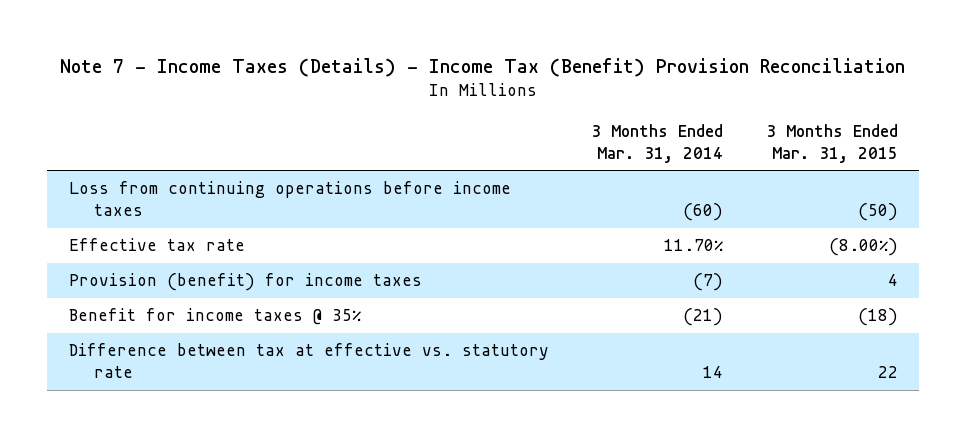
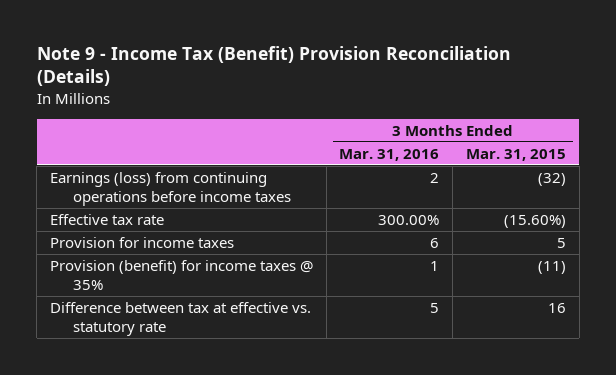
[60,58,906,78] Note 7 - Income Taxes (Details) - Income Tax (Benefit) Provision Reconciliation -> [36,45,511,87] Note 9 - Income Tax (Benefit) Provision Reconciliation (Details)
[591,123,724,163] 3 Months Ended Mar. 31, 2014 -> none
none -> [339,148,440,161] Mar. 31, 2016
[68,181,511,217] Loss from continuing operations before income taxes -> [49,171,292,206] Earnings (loss) from continuing operations before income taxes
[857,203,898,222] (50) -> [538,172,567,186] (32)
[828,238,898,257] (8.00%) -> [504,214,567,228] (15.60%)
[68,273,422,292] Provision (benefit) for income taxes -> [49,236,234,248] Provision for income taxes
[887,274,898,287] 4 -> [557,237,567,248] 5
[68,308,361,326] Benefit for income taxes @ 35% -> [49,259,313,290] Provision (benefit) for income taxes @ 35%
[857,308,898,327] (18) -> [538,260,567,274] (11)
[877,366,898,379] 22 -> [548,302,567,313] 16

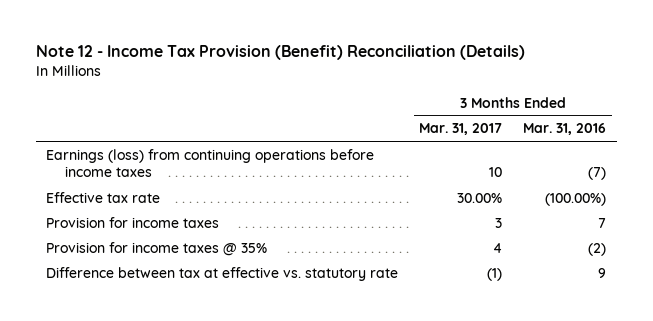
[36,45,511,87] Note 9 - Income Tax (Benefit) Provision Reconciliation (Details) -> [35,45,525,61] Note 12 - Income Tax Provision (Benefit) Reconciliation (Details)
[466,148,567,161] Mar. 31, 2015 -> none
none -> [419,123,503,136] Mar. 31, 2017
[430,172,440,183] 2 -> [588,166,607,180] (7)
[378,214,440,225] 300.00% -> [545,192,607,206] (100.00%)
[430,237,440,248] 6 -> [598,217,607,228] 7
[49,259,313,290] Provision (benefit) for income taxes @ 35% -> [46,241,268,256] Provision for income taxes @ 35%
[430,260,440,271] 1 -> [588,242,607,256] (2)
[430,302,440,313] 5 -> [598,267,607,278] 9

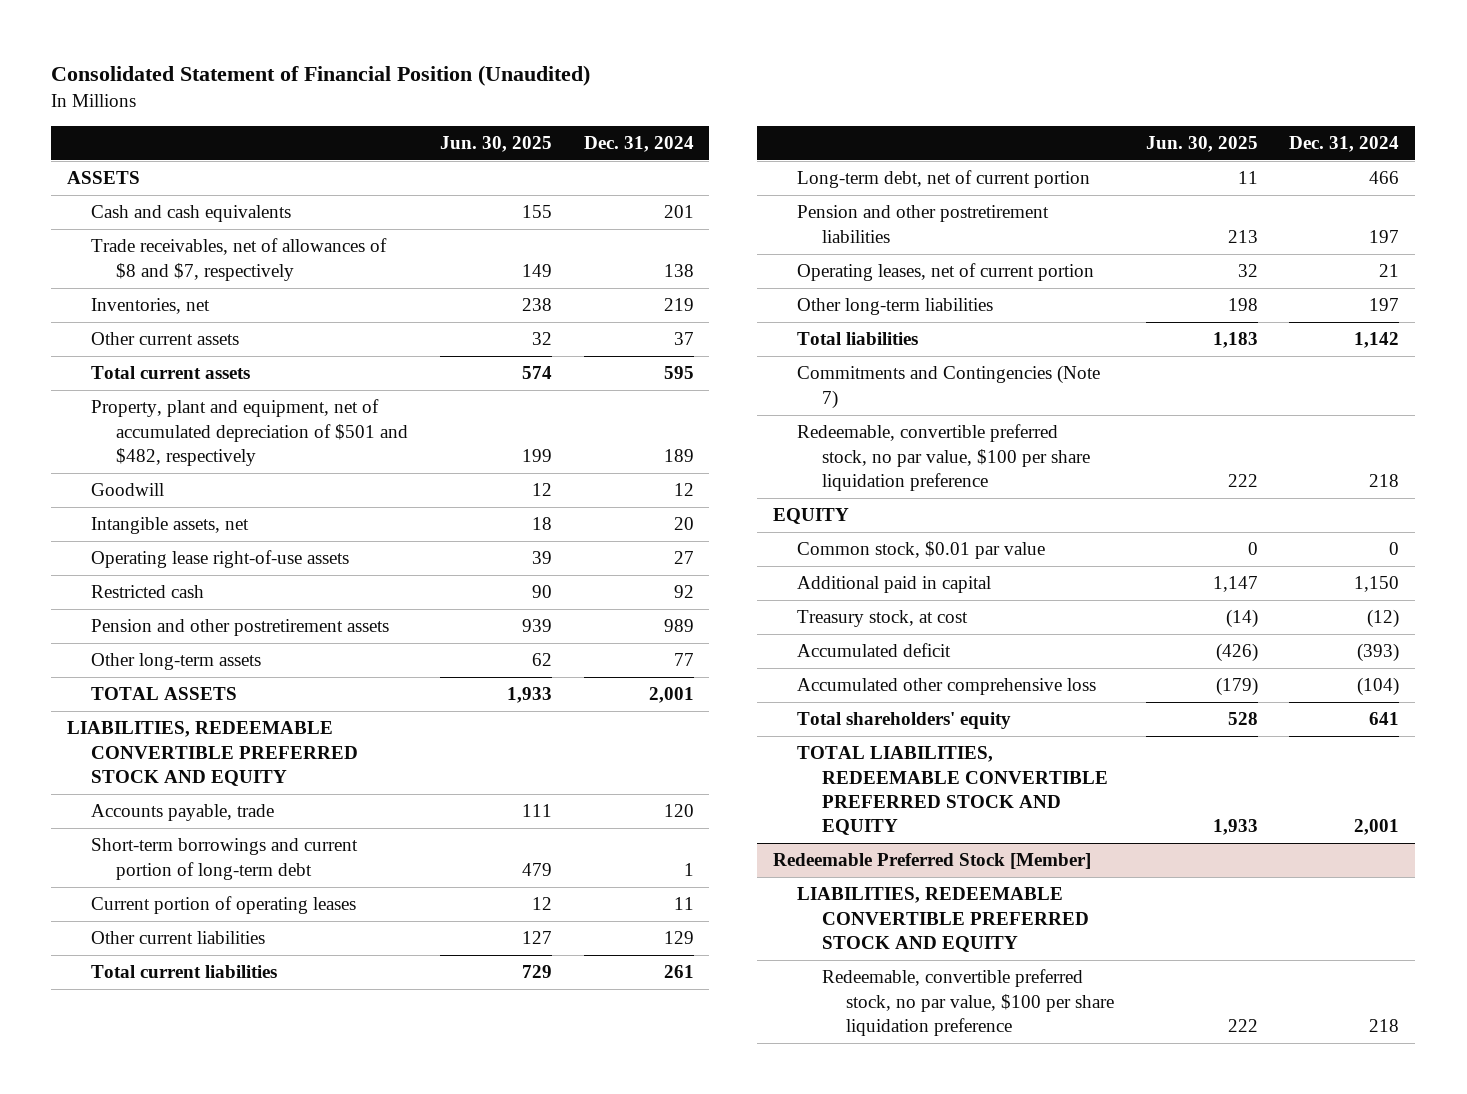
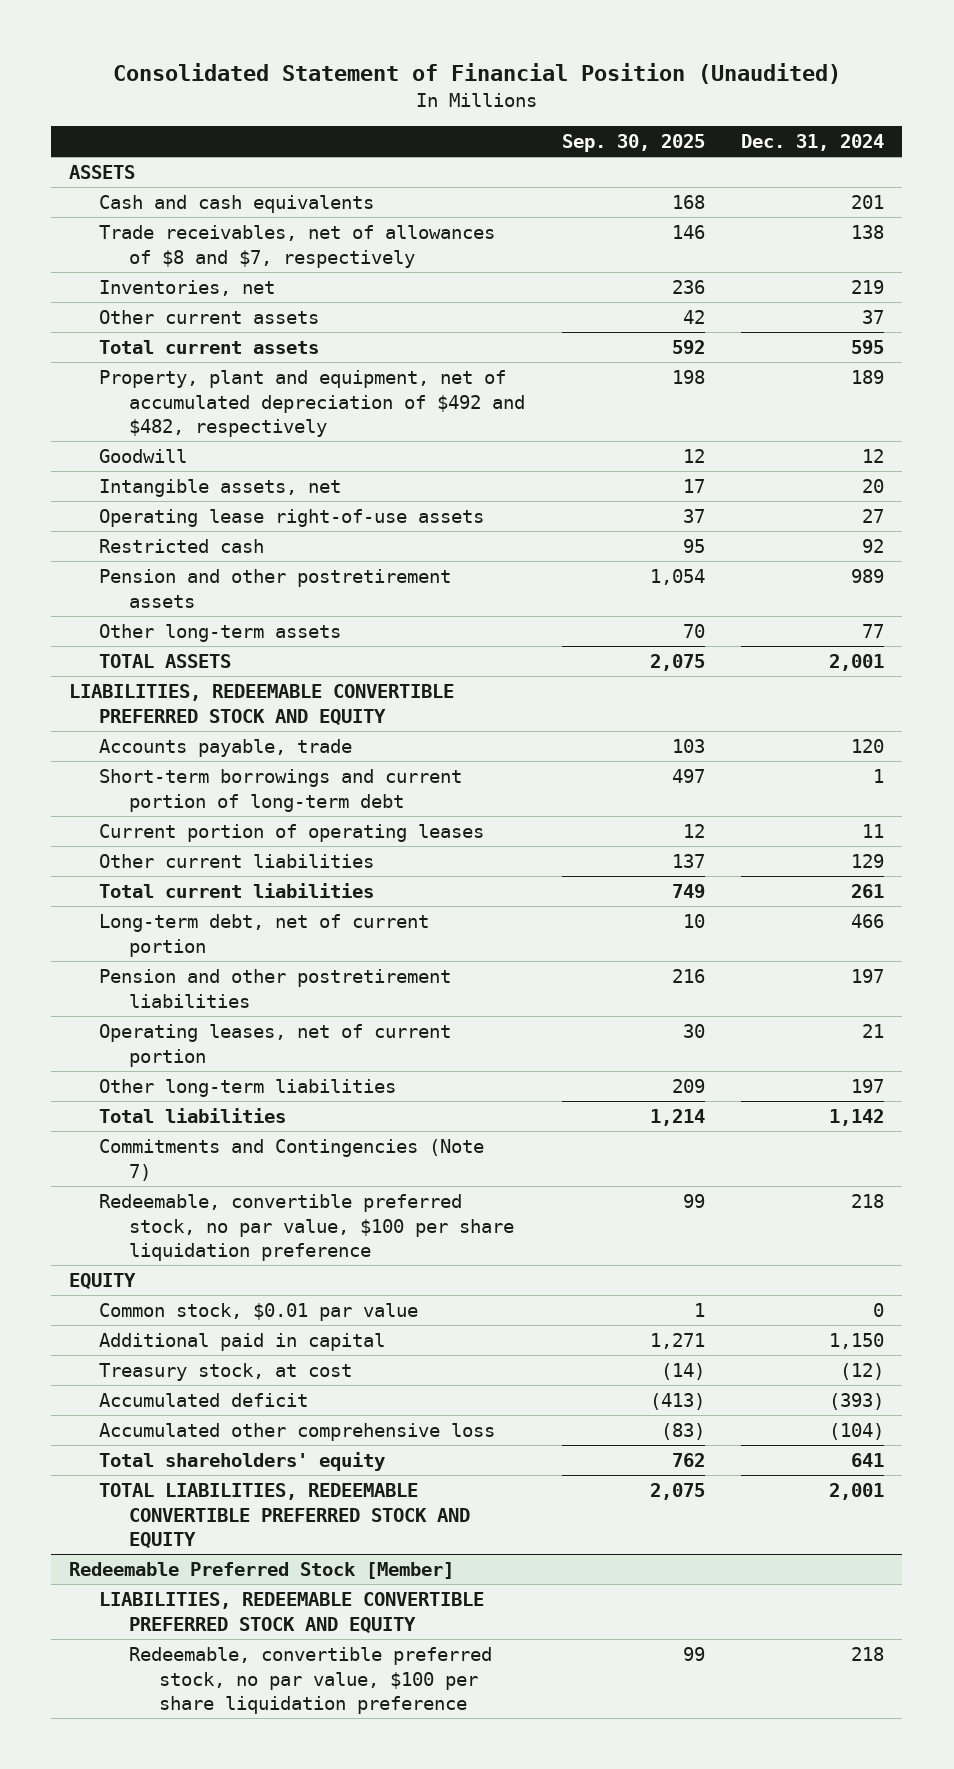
[439,136,552,153] Jun. 30, 2025 -> none
none -> [561,134,705,153] Sep. 30, 2025
[91,399,408,467] Property, plant and equipment, net of accumulated depreciation of $501 and $482, respectively -> [99,369,526,438] Property, plant and equipment, net of accumulated depreciation of $492 and $482, respectively

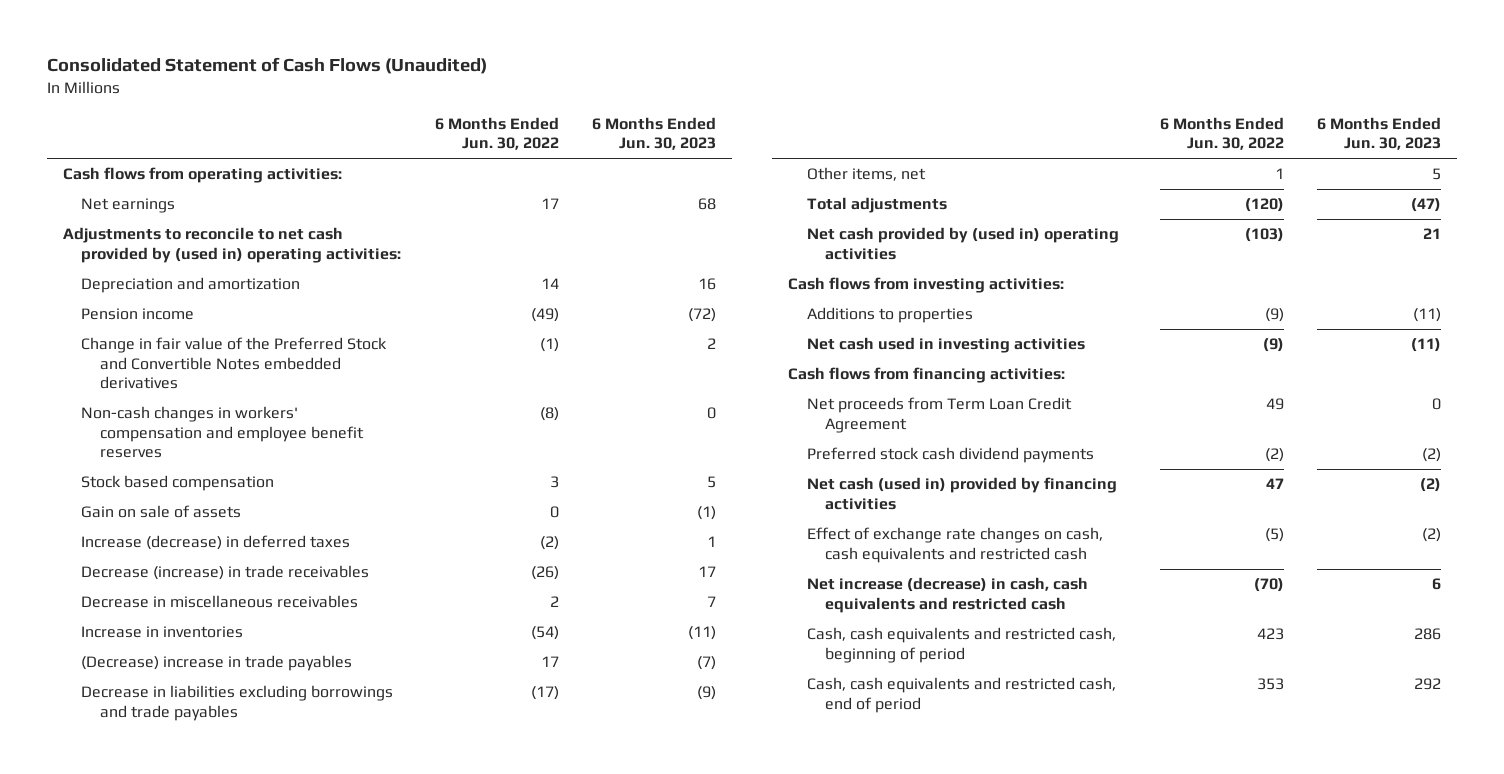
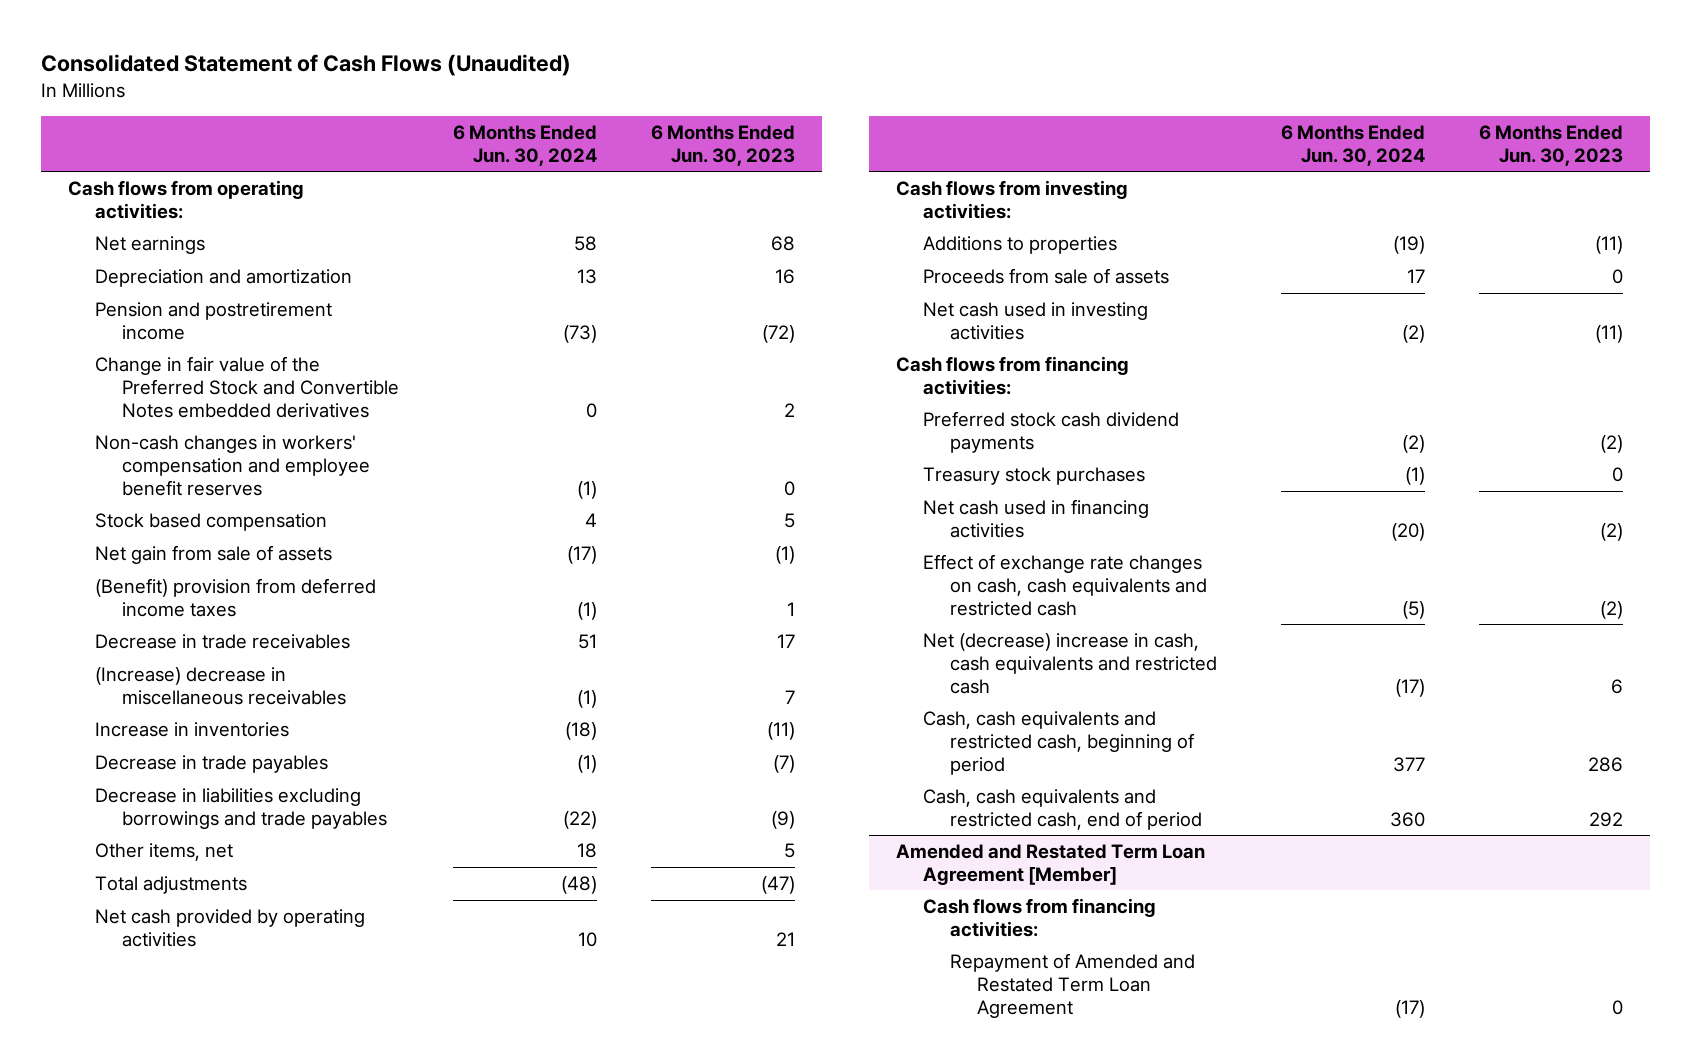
[434,117,559,151] 6 Months Ended Jun. 30, 2022 -> none
none -> [452,124,597,166] 6 Months Ended Jun. 30, 2024
[63,227,402,263] Adjustments to reconcile to net cash provided by (used in) operating activities: -> none
[81,308,195,321] Pension income -> [95,302,333,340] Pension and postretirement income
[81,505,242,519] Gain on sale of assets -> [95,545,333,565] Net gain from sale of assets
[81,535,351,551] Increase (decrease) in deferred taxes -> [95,578,377,617] (Benefit) provision from deferred income taxes
[81,565,370,581] Decrease (increase) in trade receivables -> [95,634,351,650] Decrease in trade receivables
[81,595,359,609] Decrease in miscellaneous receivables -> [95,667,347,705] (Increase) decrease in miscellaneous receivables
[81,655,353,672] (Decrease) increase in trade payables -> [95,755,329,774] Decrease in trade payables
[806,227,1119,260] Net cash provided by (used in) operating activities -> [95,909,366,947] Net cash provided by operating activities
none -> [923,268,1170,285] Proceeds from sale of assets
[806,397,1072,433] Net proceeds from Term Loan Credit Agreement -> none
none -> [923,467,1146,486] Treasury stock purchases
[806,477,1117,510] Net cash (used in) provided by financing activities -> [923,499,1150,538] Net cash used in financing activities
[806,577,1088,613] Net increase (decrease) in cash, cash equivalents and restricted cash -> [923,633,1217,694] Net (decrease) increase in cash, cash equivalents and restricted cash
none -> [896,844,1206,885] Amended and Restated Term Loan Agreement [Member]
none -> [923,898,1157,937] Cash flows from financing activities:
none -> [949,953,1195,1018] Repayment of Amended and Restated Term Loan Agreement

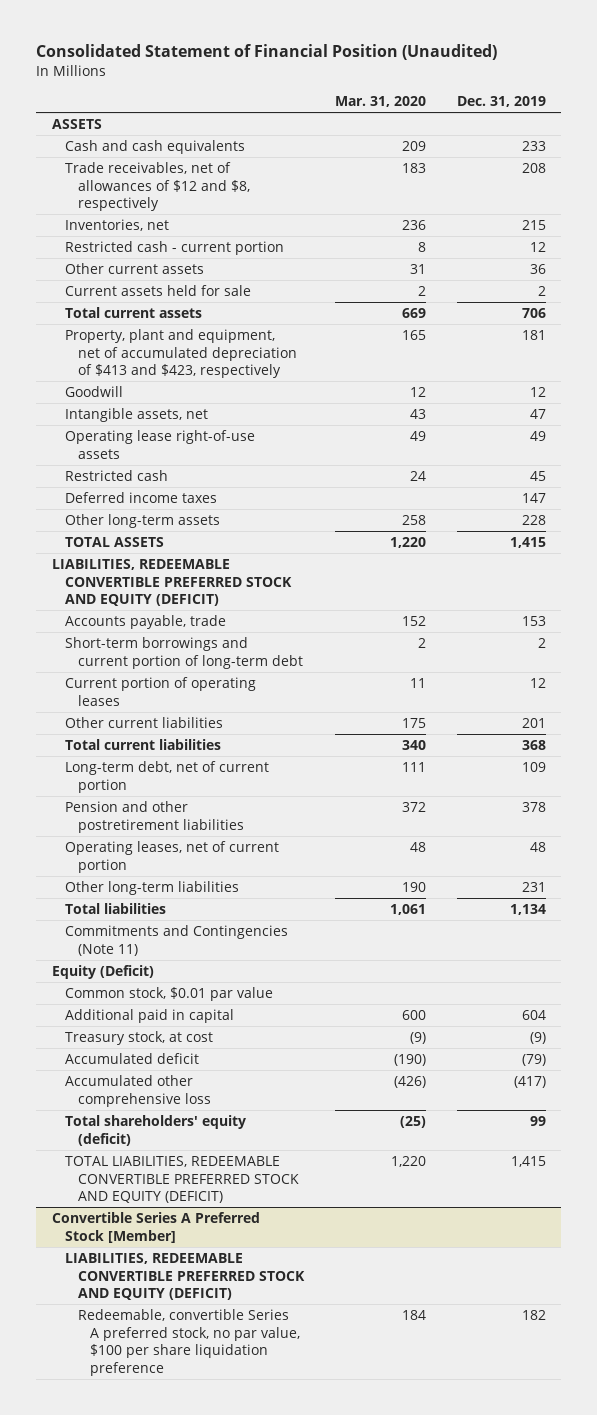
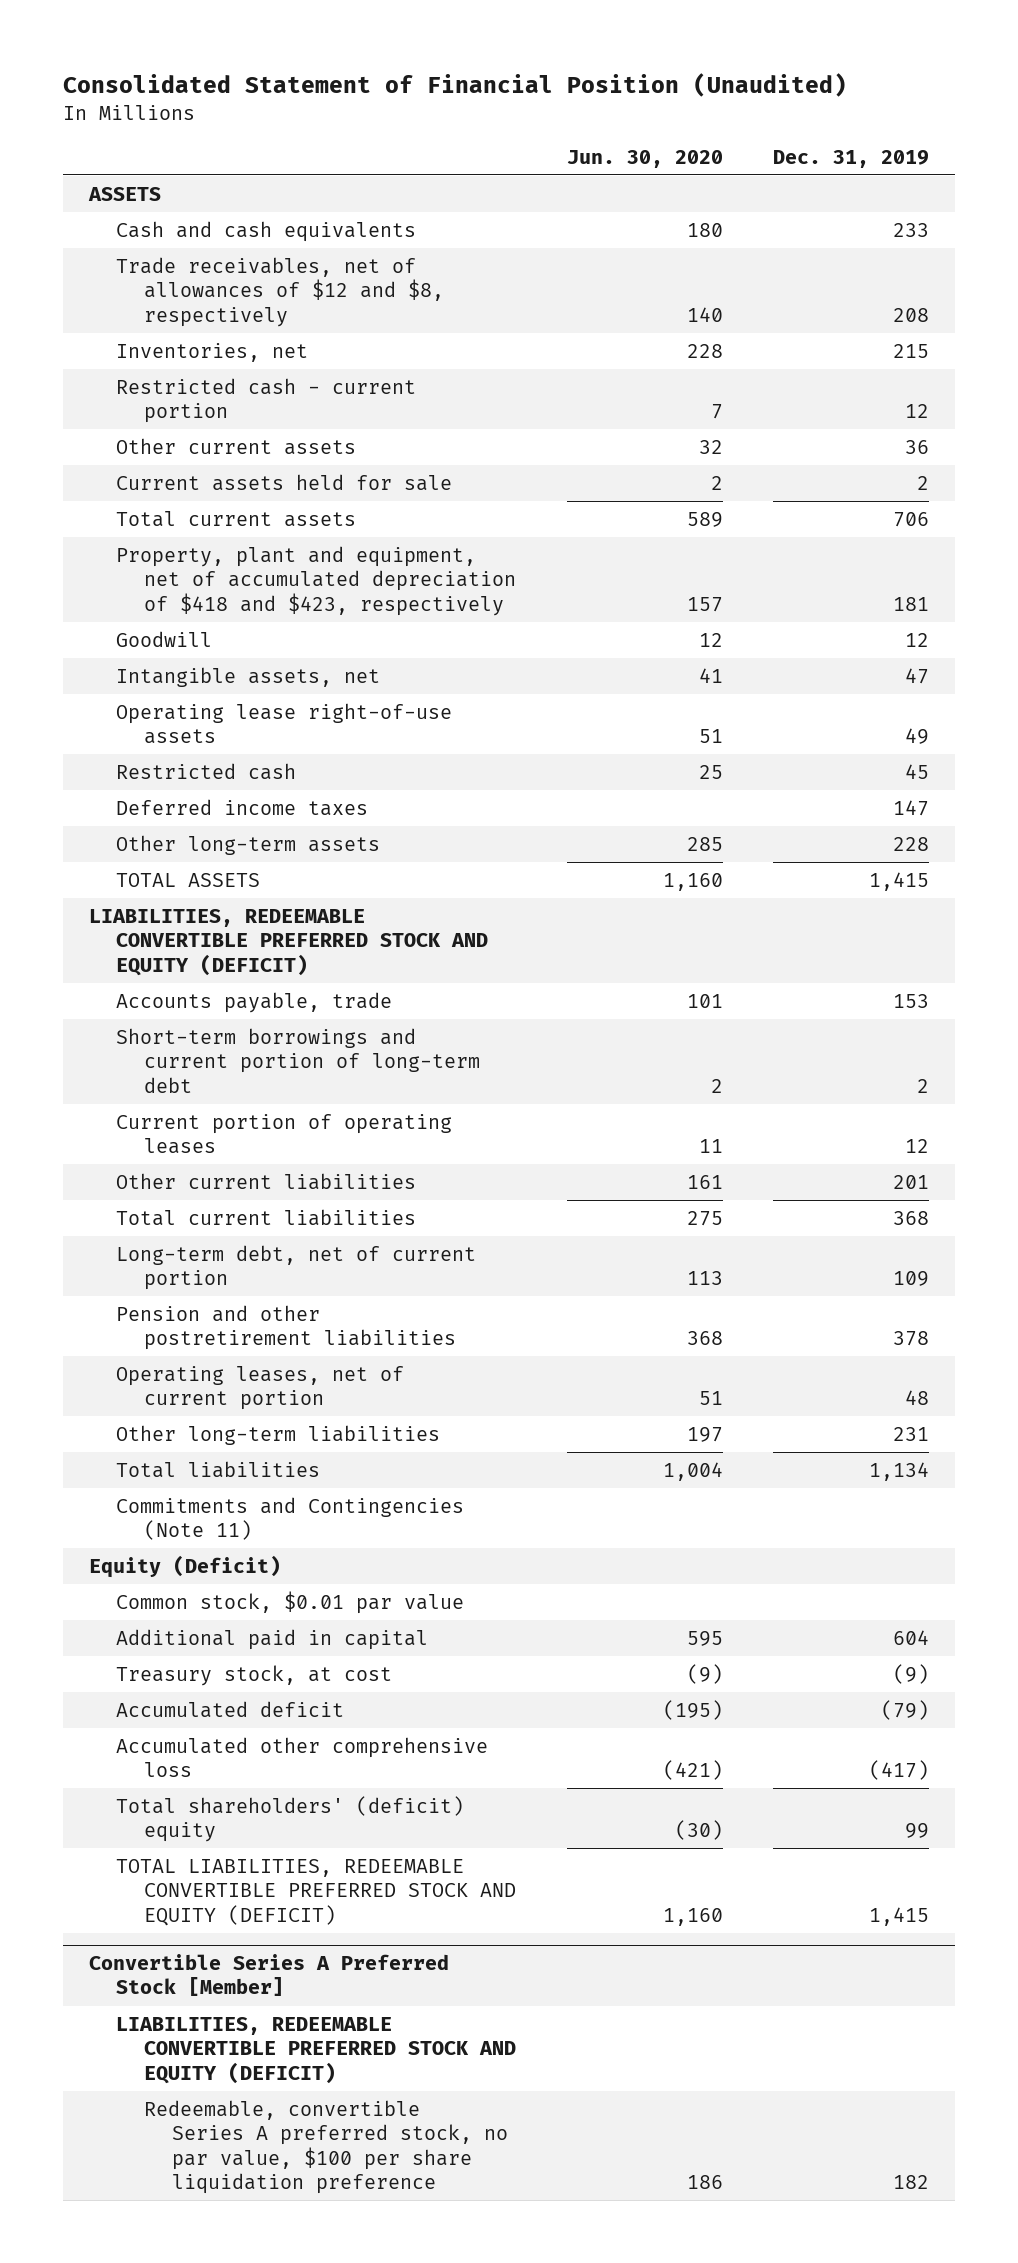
[334,95,426,107] Mar. 31, 2020 -> none
none -> [566,149,723,168] Jun. 30, 2020
[64,329,297,379] Property, plant and equipment, net of accumulated depreciation of $413 and $423, respectively -> [116,545,517,616] Property, plant and equipment, net of accumulated depreciation of $418 and $423, respectively
[64,1115,246,1146] Total shareholders' equity (deficit) -> [116,1795,465,1843] Total shareholders' (deficit) equity

